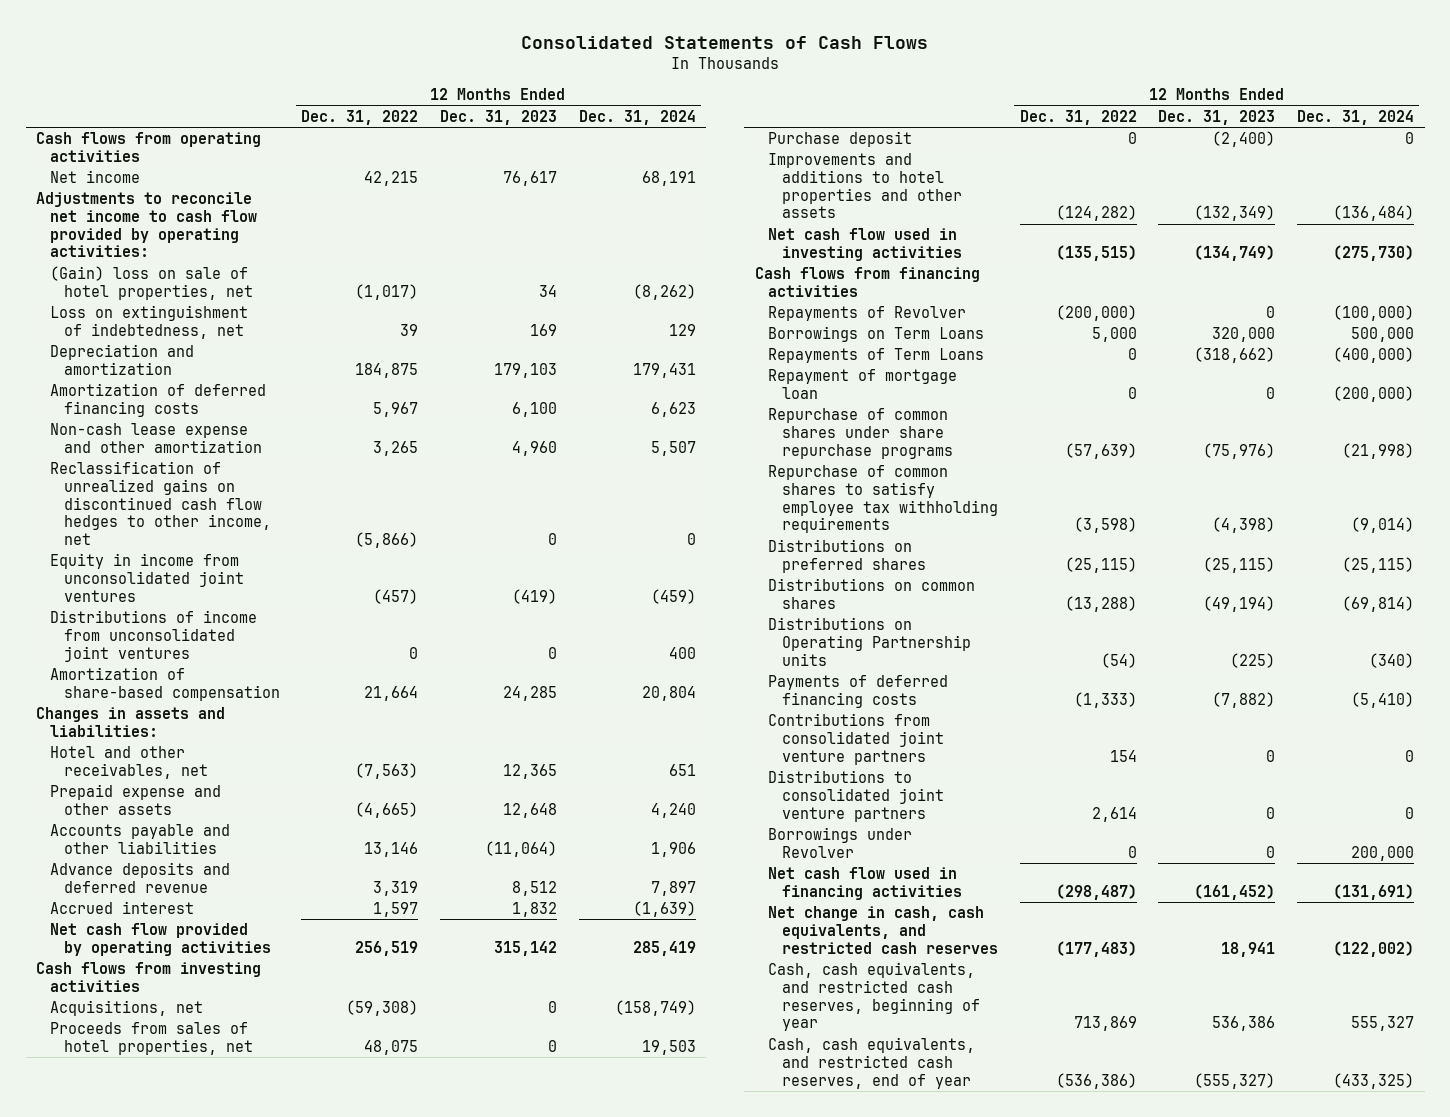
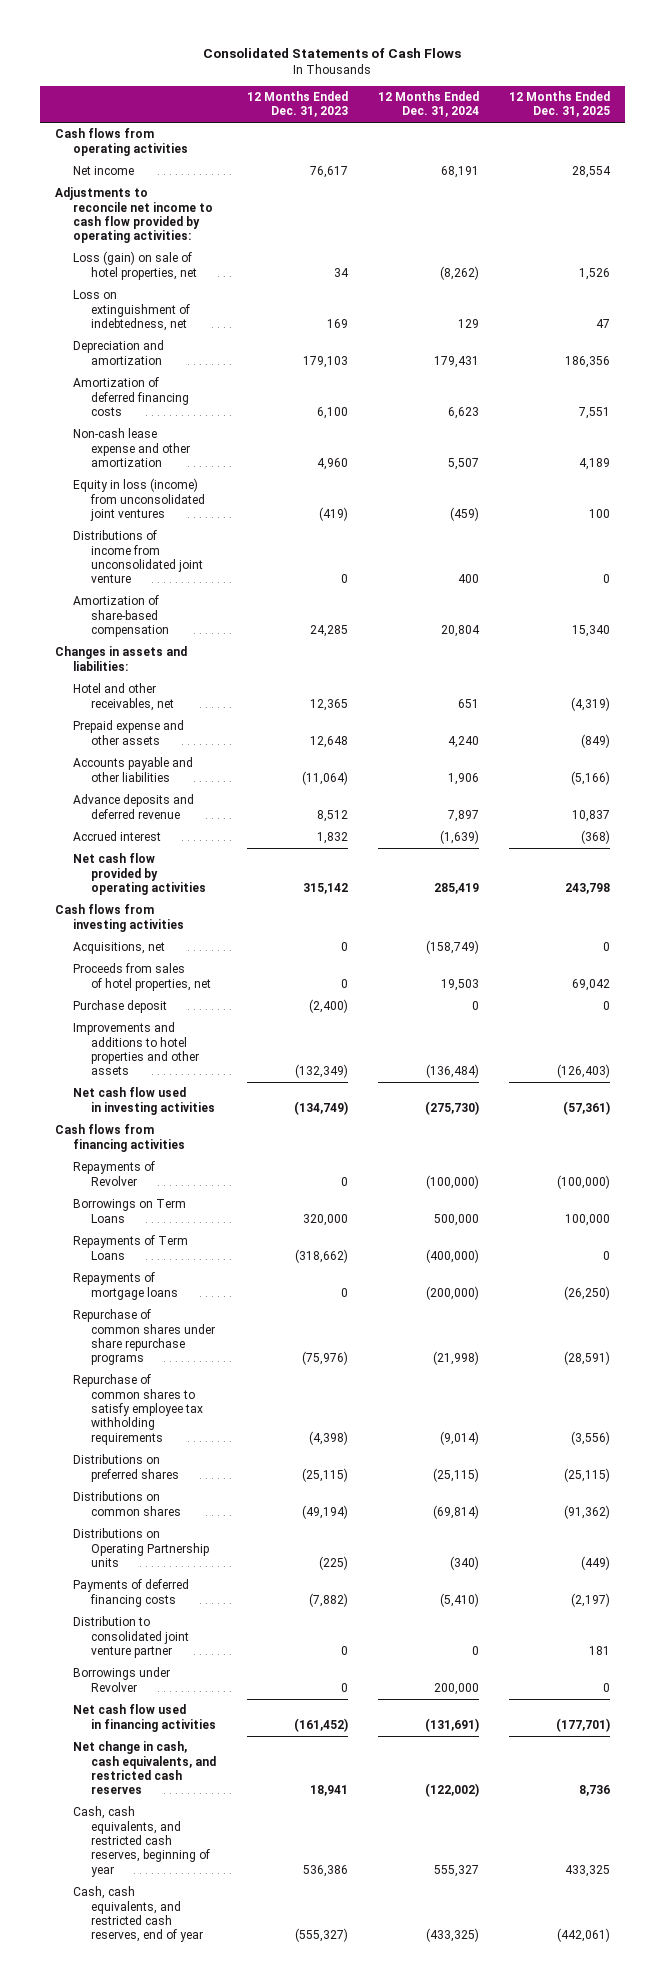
[301,109,419,125] Dec. 31, 2022 -> none
none -> [509,91,611,118] 12 Months Ended Dec. 31, 2025
[50,266,253,300] (Gain) loss on sale of hotel properties, net -> [73,251,198,280] Loss (gain) on sale of hotel properties, net
[50,461,271,546] Reclassification of unrealized gains on discontinued cash flow hedges to other income, net -> none
[50,553,244,602] Equity in income from unconsolidated joint ventures -> [73,478,206,522] Equity in loss (income) from unconsolidated joint ventures
[50,610,258,662] Distributions of income from unconsolidated joint ventures -> [73,530,204,584] Distributions of income from unconsolidated joint venture
[768,369,958,399] Repayment of mortgage loan -> [73,1272,179,1300] Repayments of mortgage loans
[768,713,944,765] Contributions from consolidated joint venture partners -> none
[768,770,944,822] Distributions to consolidated joint venture partners -> [73,1616,190,1659] Distribution to consolidated joint venture partner

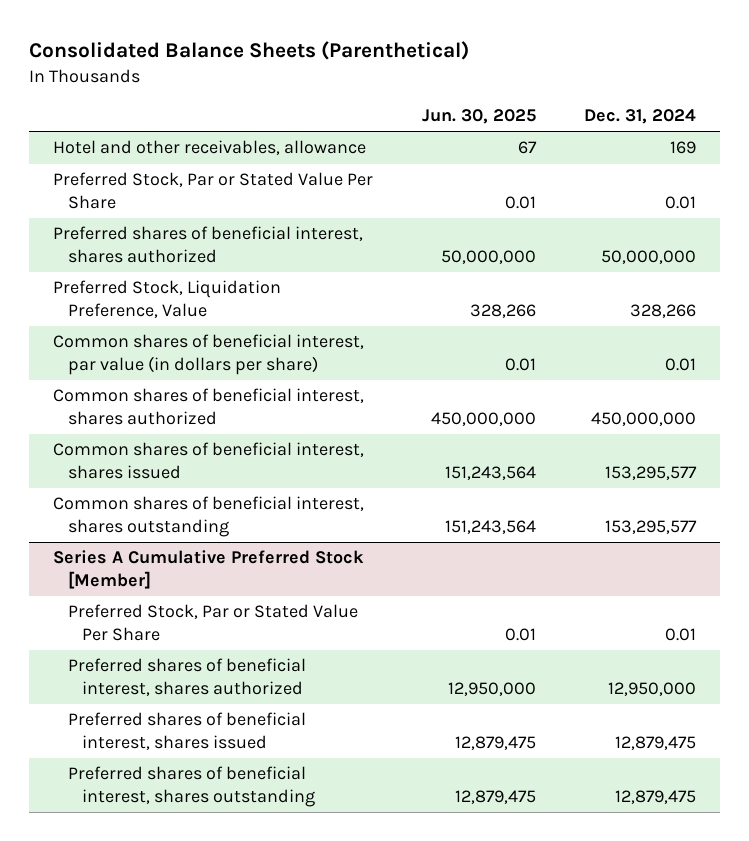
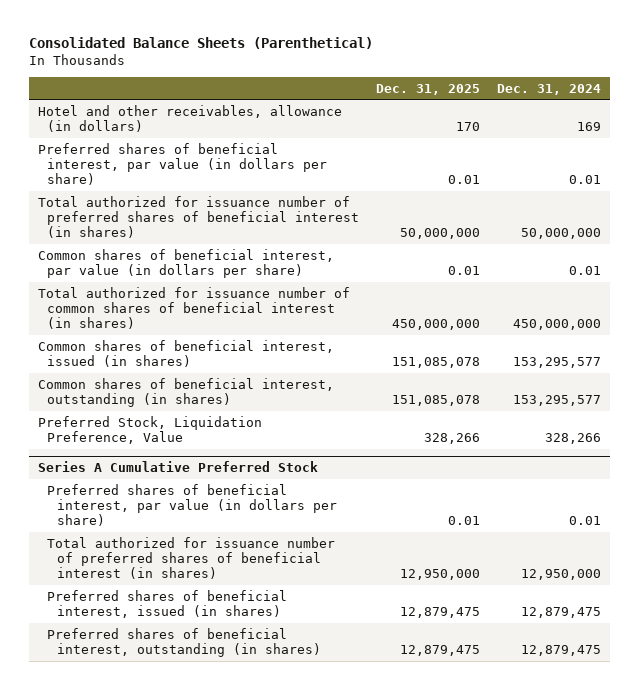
[421,109,536,125] Jun. 30, 2025 -> none
none -> [376,83,481,95] Dec. 31, 2025
[53,140,367,156] Hotel and other receivables, allowance -> [37,104,342,132] Hotel and other receivables, allowance (in dollars)
[53,172,374,210] Preferred Stock, Par or Stated Value Per Share -> [37,142,328,185] Preferred shares of beneficial interest, par value (in dollars per share)
[53,226,364,264] Preferred shares of beneficial interest, shares authorized -> [37,195,360,238] Total authorized for issuance number of preferred shares of beneficial interest (in shares)
[53,388,365,426] Common shares of beneficial interest, shares authorized -> [37,286,350,329] Total authorized for issuance number of common shares of beneficial interest (in shares)
[53,442,365,480] Common shares of beneficial interest, shares issued -> [37,339,334,367] Common shares of beneficial interest, issued (in shares)
[53,496,365,538] Common shares of beneficial interest, shares outstanding -> [37,377,334,407] Common shares of beneficial interest, outstanding (in shares)
[53,280,282,319] Preferred Stock, Liquidation Preference, Value -> [37,415,262,444] Preferred Stock, Liquidation Preference, Value
[53,550,365,590] Series A Cumulative Preferred Stock [Member] -> [37,461,318,473] Series A Cumulative Preferred Stock
[67,604,358,642] Preferred Stock, Par or Stated Value Per Share -> [47,483,337,526] Preferred shares of beneficial interest, par value (in dollars per share)
[67,658,306,697] Preferred shares of beneficial interest, shares authorized -> [47,536,336,579] Total authorized for issuance number of preferred shares of beneficial interest (in shares)
[67,712,306,751] Preferred shares of beneficial interest, shares issued -> [47,589,288,618] Preferred shares of beneficial interest, issued (in shares)
[67,766,315,808] Preferred shares of beneficial interest, shares outstanding -> [47,627,321,657] Preferred shares of beneficial interest, outstanding (in shares)

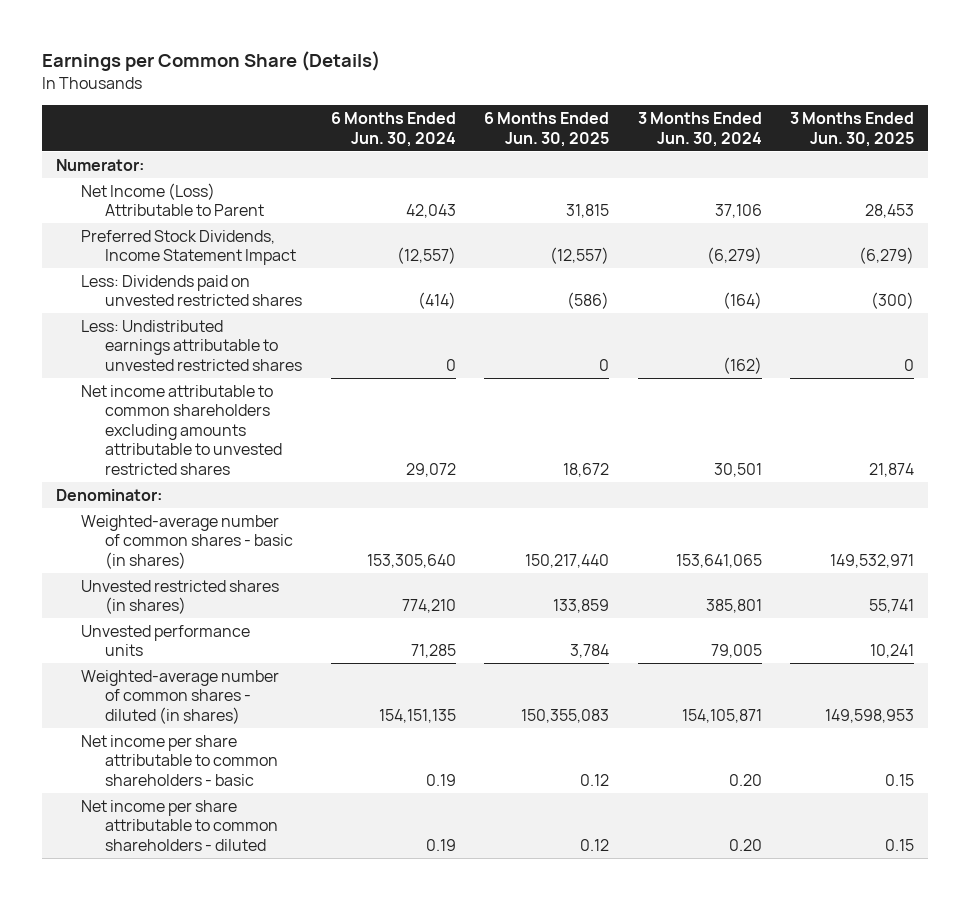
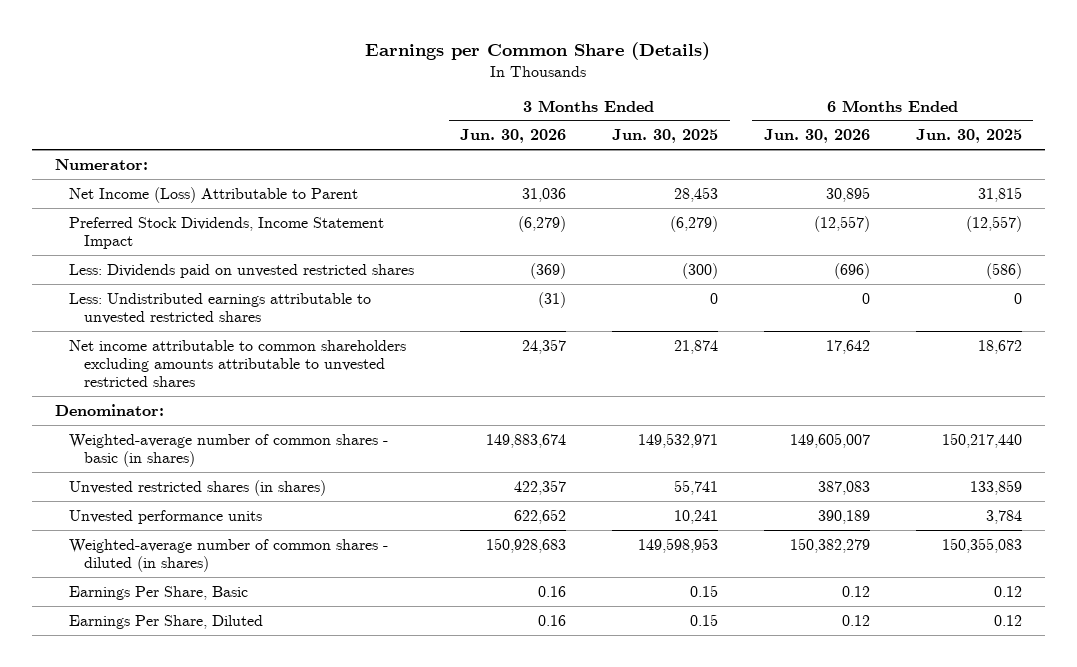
[330,112,456,147] 6 Months Ended Jun. 30, 2024 -> none
[637,112,762,147] 3 Months Ended Jun. 30, 2024 -> none
none -> [460,129,567,144] Jun. 30, 2026
none -> [763,129,870,144] Jun. 30, 2026
[80,734,279,786] Net income per share attributable to common shareholders - basic -> [69,585,249,600] Earnings Per Share, Basic
[80,799,279,851] Net income per share attributable to common shareholders - diluted -> [69,614,264,629] Earnings Per Share, Diluted

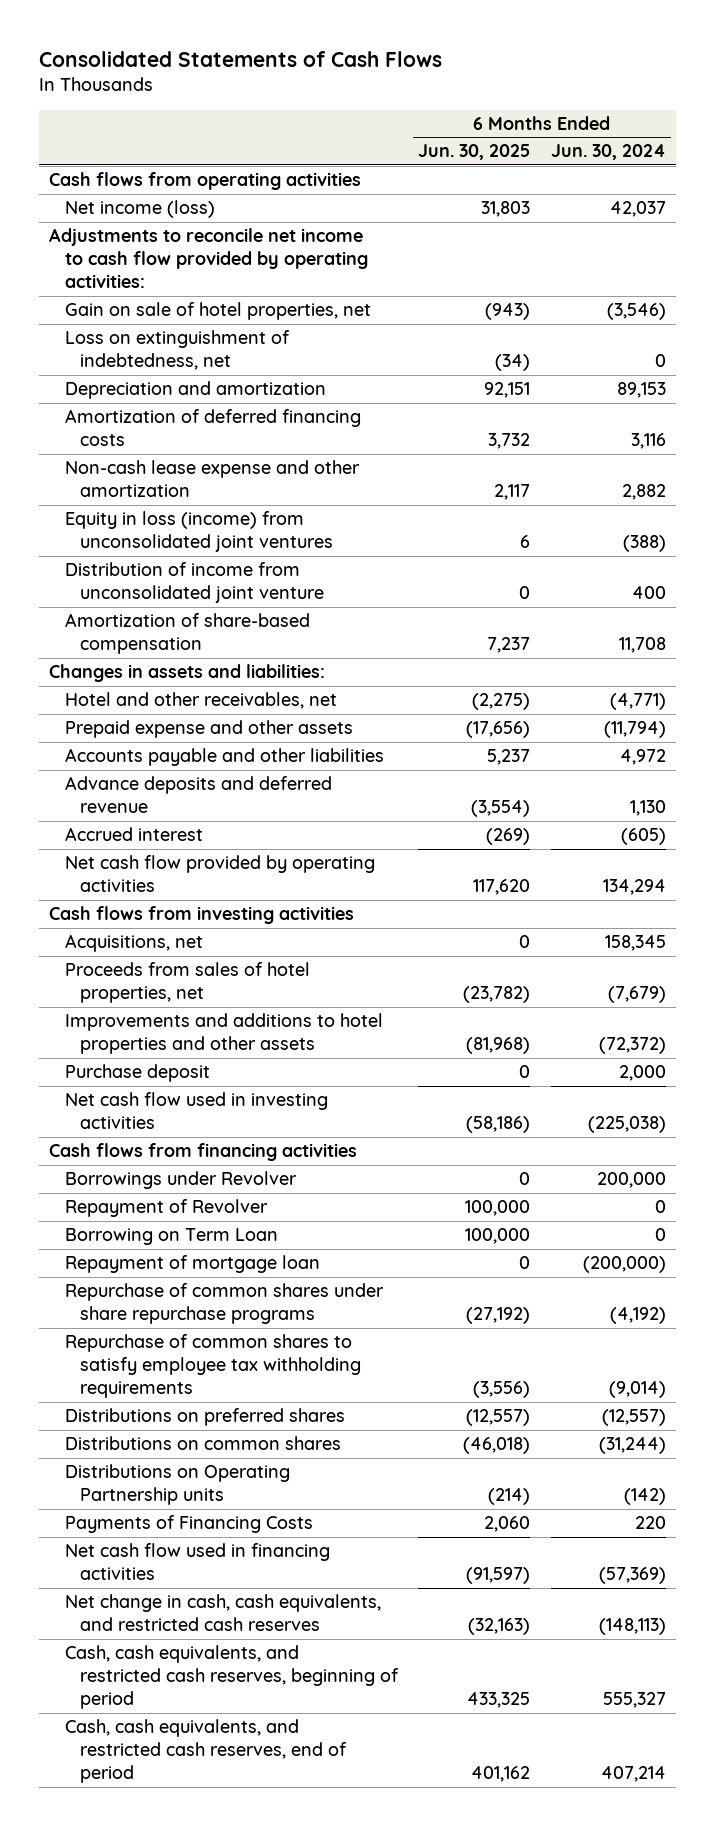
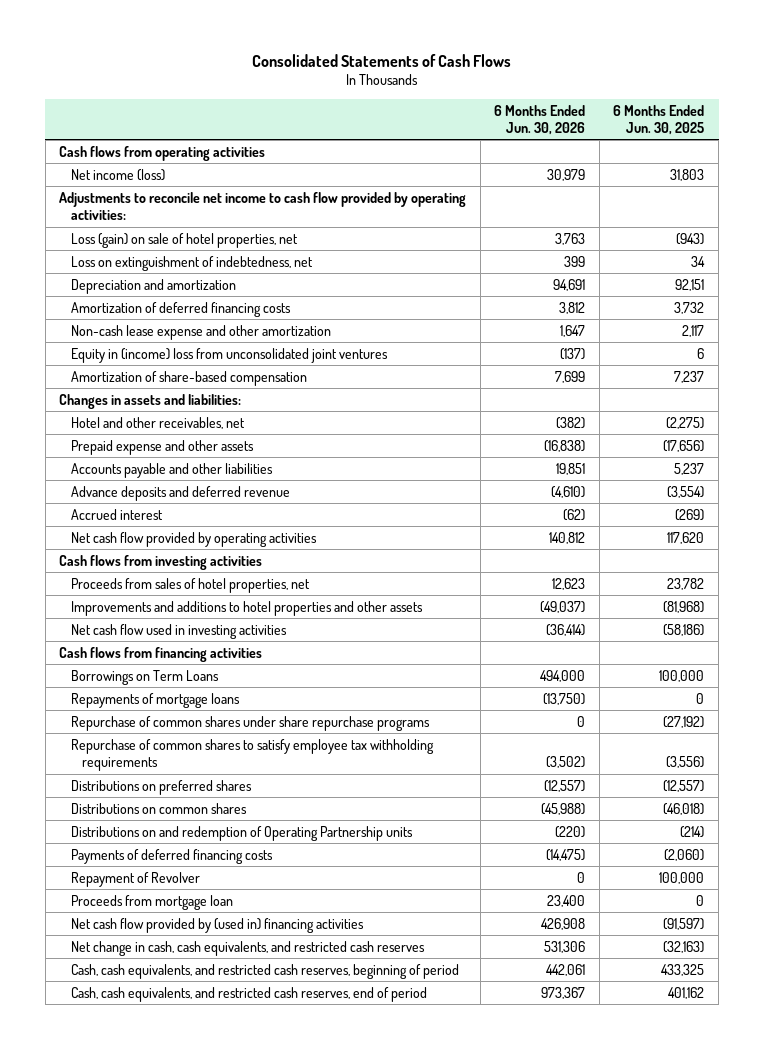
[550,144,666,161] Jun. 30, 2024 -> none
none -> [494,104,586,135] 6 Months Ended Jun. 30, 2026
[64,302,371,321] Gain on sale of hotel properties, net -> [70,232,298,248] Loss (gain) on sale of hotel properties, net
[495,354,531,372] (34) -> [691,255,706,267] 34
[64,562,325,604] Distribution of income from unconsolidated joint venture -> none
[64,511,334,553] Equity in loss (income) from unconsolidated joint ventures -> [70,347,388,363] Equity in (income) loss from unconsolidated joint ventures
[64,934,203,953] Acquisitions, net -> none
[463,986,531,1004] (23,782) -> [667,577,705,590] 23,782
[64,1064,210,1083] Purchase deposit -> none
[64,1171,297,1190] Borrowings under Revolver -> none
[64,1228,278,1246] Borrowing on Term Loan -> [70,669,219,685] Borrowings on Term Loans
[64,1255,320,1274] Repayment of mortgage loan -> [70,692,240,708] Repayments of mortgage loans
[64,1464,290,1506] Distributions on Operating Partnership units -> [70,825,413,841] Distributions on and redemption of Operating Partnership units
[64,1515,313,1534] Payments of Financing Costs -> [70,848,273,864] Payments of deferred financing costs
[484,1516,531,1533] 2,060 -> [664,848,705,861] (2,060)
[64,1199,268,1218] Repayment of Revolver -> [70,871,200,887] Repayment of Revolver
none -> [70,894,233,910] Proceeds from mortgage loan
[64,1543,330,1581] Net cash flow used in financing activities -> [70,917,364,933] Net cash flow provided by (used in) financing activities

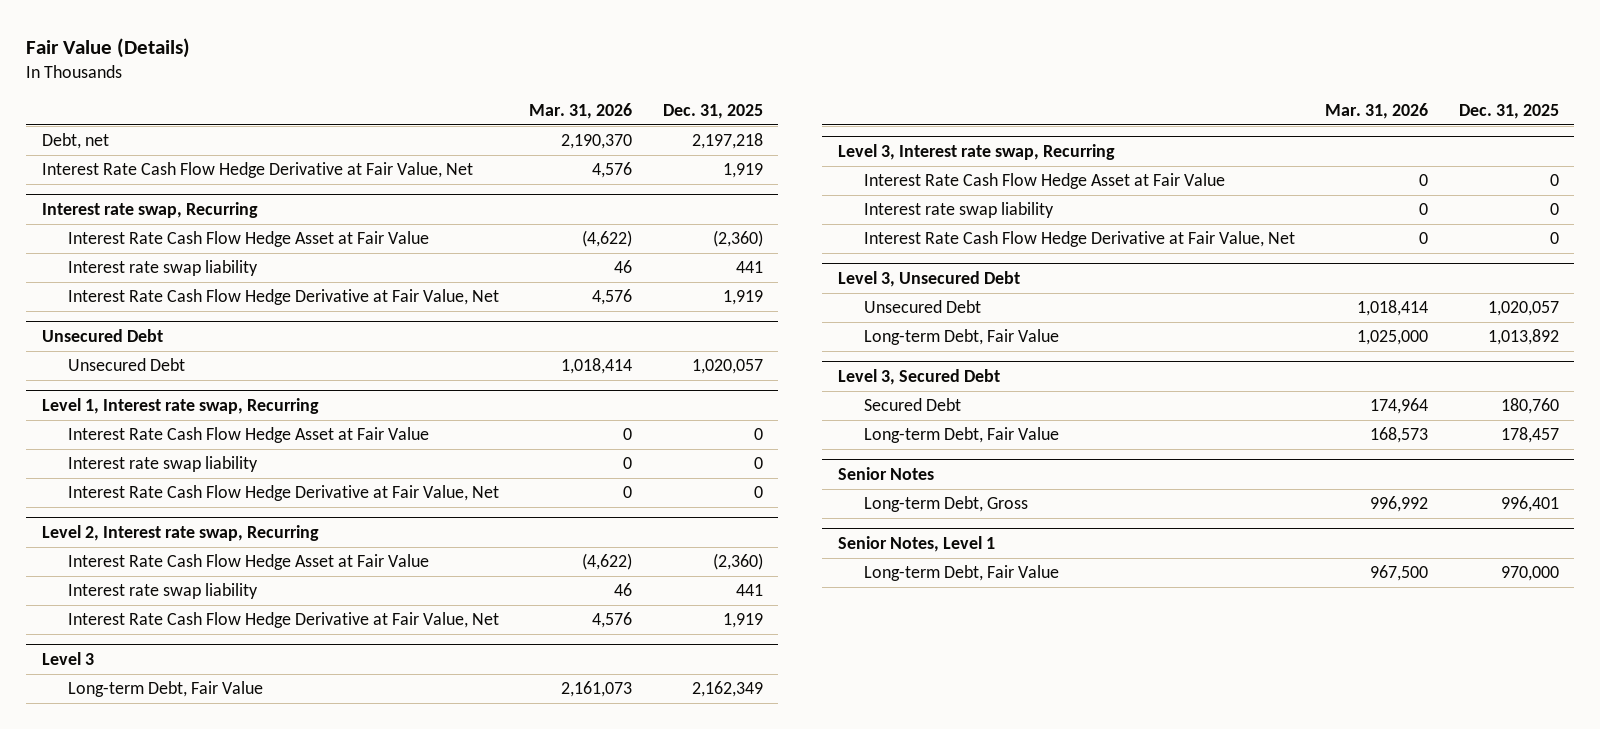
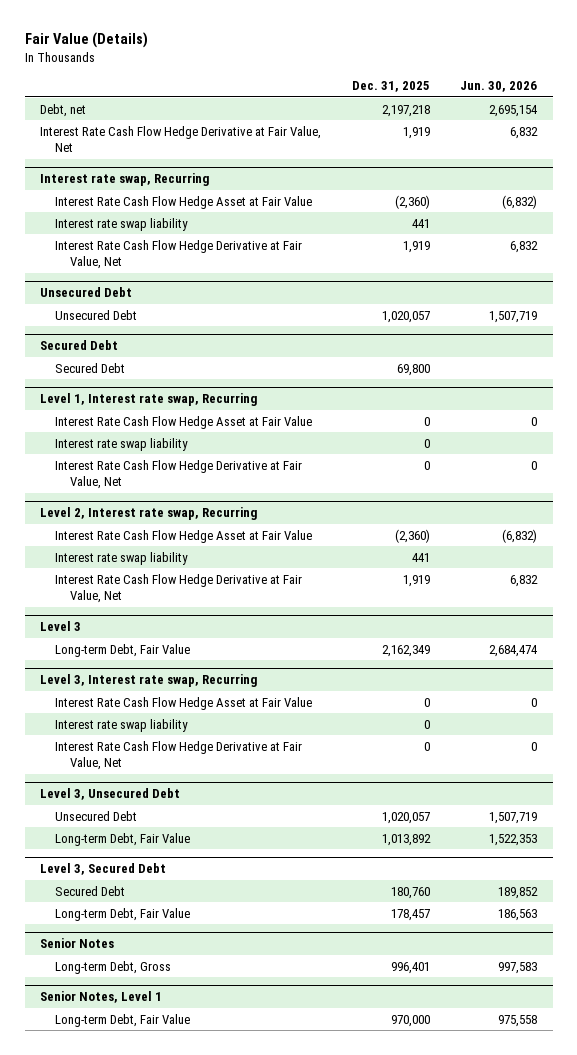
[529,103,633,120] Mar. 31, 2026 -> none
none -> [460,81,538,93] Jun. 30, 2026
none -> [39,340,118,351] Secured Debt
none -> [55,362,126,373] Secured Debt

